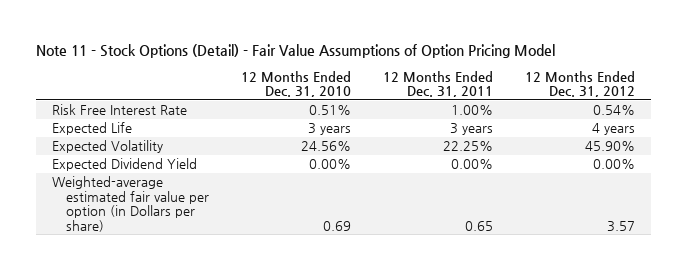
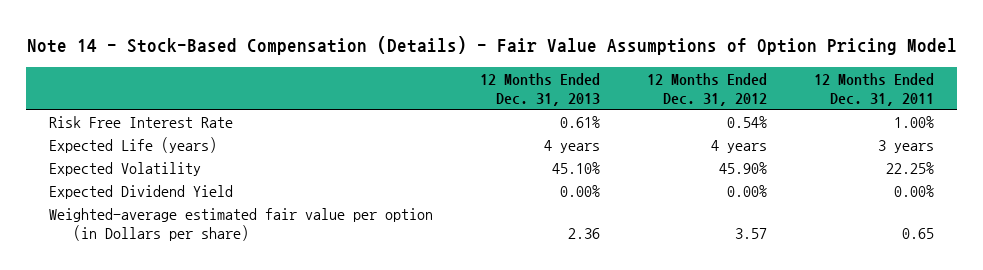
[35,43,555,58] Note 11 - Stock Options (Detail) - Fair Value Assumptions of Option Pricing Model -> [26,35,957,55] Note 14 - Stock-Based Compensation (Details) - Fair Value Assumptions of Option Pricing Model
[240,70,351,98] 12 Months Ended Dec. 31, 2010 -> none
none -> [480,72,601,106] 12 Months Ended Dec. 31, 2013
[51,122,132,136] Expected Life -> [49,136,218,153] Expected Life (years)

